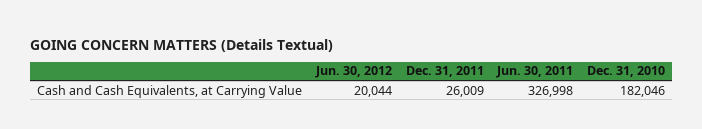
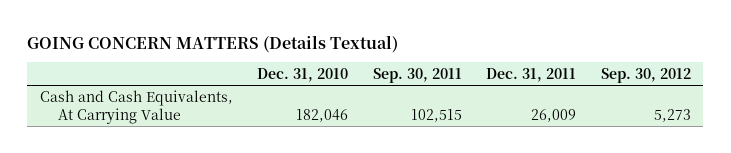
[314,66,392,79] Jun. 30, 2012 -> none
[496,66,574,79] Jun. 30, 2011 -> none
none -> [372,67,462,83] Sep. 30, 2011
none -> [601,67,692,83] Sep. 30, 2012
[37,84,303,98] Cash and Cash Equivalents, at Carrying Value -> [39,90,233,124] Cash and Cash Equivalents, At Carrying Value

